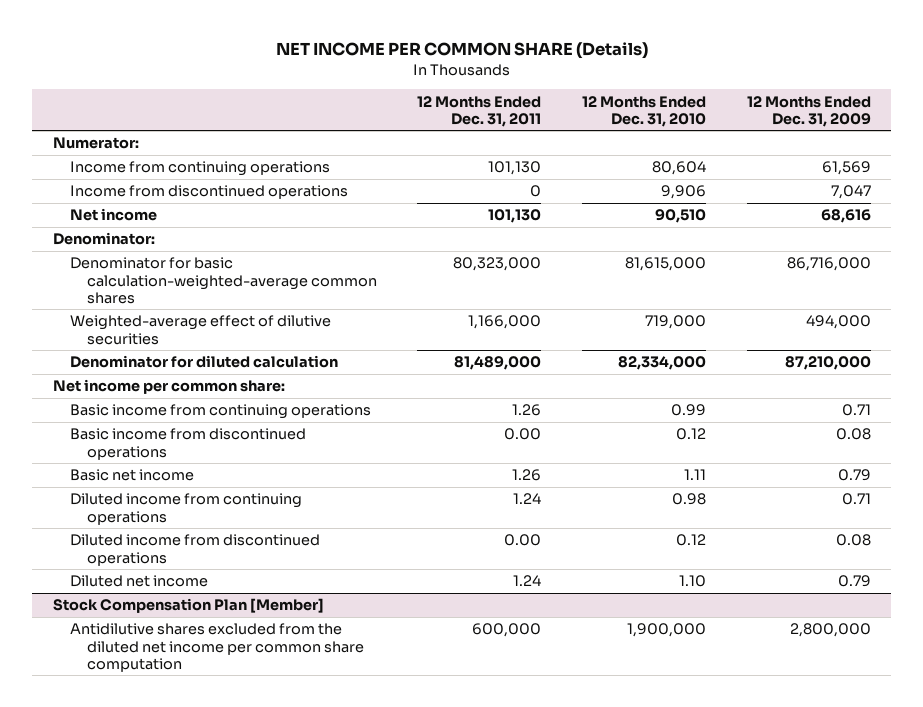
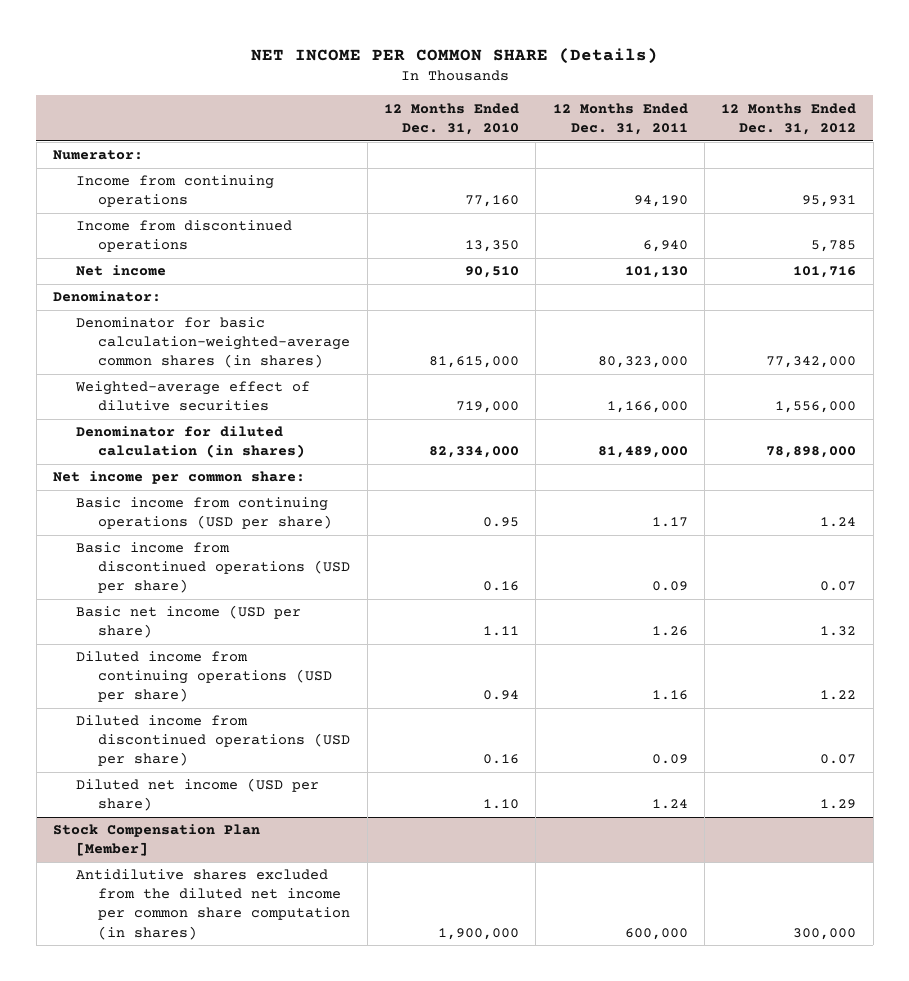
[746,95,871,127] 12 Months Ended Dec. 31, 2009 -> none
none -> [721,102,857,135] 12 Months Ended Dec. 31, 2012
[488,161,542,176] 101,130 -> [633,195,688,208] 94,190
[651,161,706,176] 80,604 -> [464,195,519,208] 77,160
[530,185,542,198] 0 -> [642,240,688,253] 6,940
[660,185,706,200] 9,906 -> [464,240,519,253] 13,350
[69,257,377,304] Denominator for basic calculation-weighted-average common shares -> [75,317,351,369] Denominator for basic calculation-weighted-average common shares (in shares)
[69,355,338,369] Denominator for diluted calculation -> [75,426,306,459] Denominator for diluted calculation (in shares)
[69,404,371,420] Basic income from continuing operations -> [75,497,333,530] Basic income from continuing operations (USD per share)
[512,404,542,417] 1.26 -> [651,517,688,528] 1.17
[670,404,706,417] 0.99 -> [482,517,519,528] 0.95
[69,428,306,460] Basic income from discontinued operations -> [75,542,351,594] Basic income from discontinued operations (USD per share)
[504,428,542,441] 0.00 -> [651,581,688,592] 0.09
[675,428,706,441] 0.12 -> [482,581,519,592] 0.16
[69,469,194,482] Basic net income -> [75,605,301,639] Basic net income (USD per share)
[69,493,302,525] Diluted income from continuing operations -> [75,651,333,703] Diluted income from continuing operations (USD per share)
[513,493,542,505] 1.24 -> [651,690,688,701] 1.16
[671,493,706,506] 0.98 -> [482,690,519,701] 0.94
[69,534,320,566] Diluted income from discontinued operations -> [75,715,351,767] Diluted income from discontinued operations (USD per share)
[504,534,542,547] 0.00 -> [651,754,688,765] 0.09
[675,534,706,547] 0.12 -> [482,754,519,765] 0.16
[69,575,208,588] Diluted net income -> [75,778,319,812] Diluted net income (USD per share)
[69,623,364,672] Antidilutive shares excluded from the diluted net income per common share computation -> [75,869,351,940] Antidilutive shares excluded from the diluted net income per common share computation (in shares)

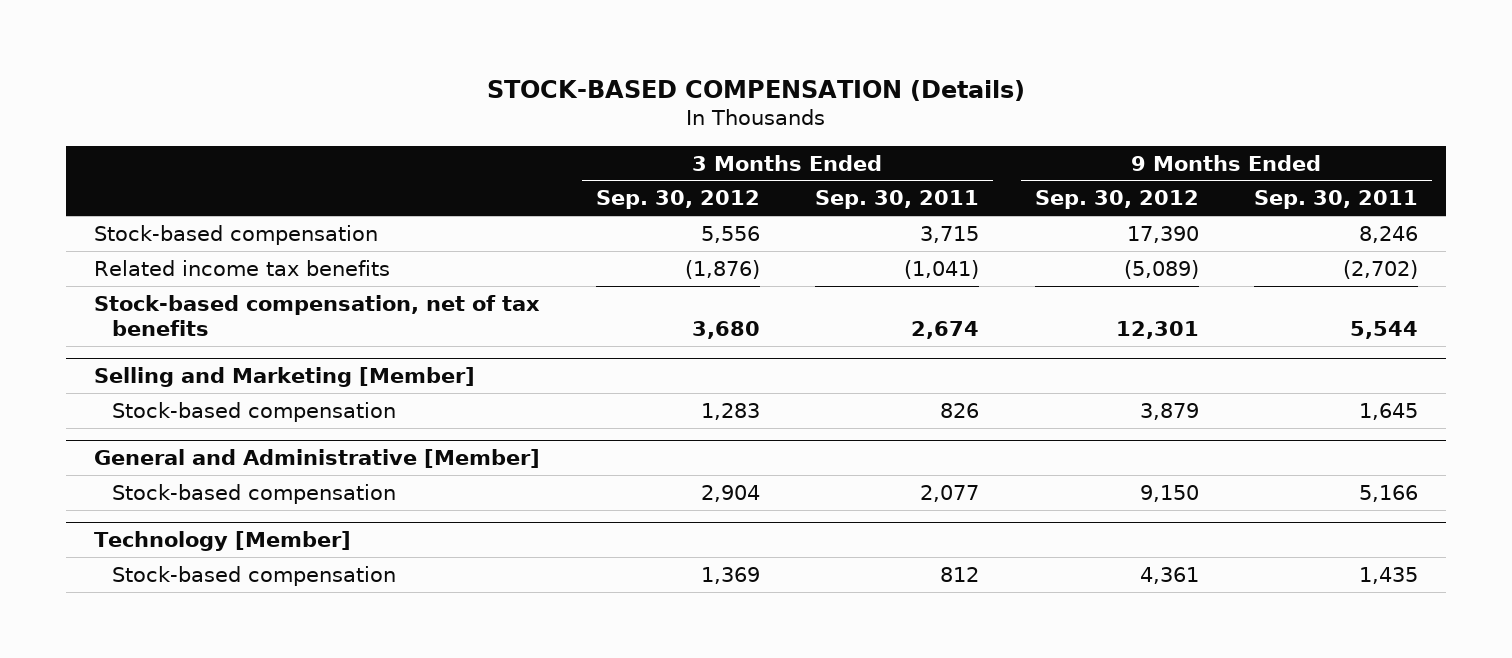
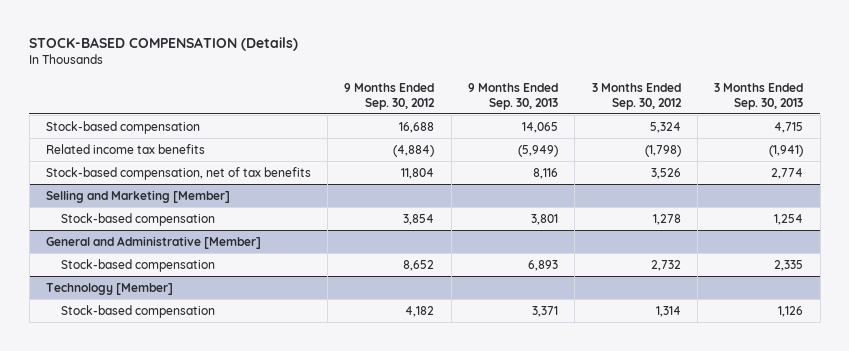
[815,190,980,210] Sep. 30, 2011 -> none
[1254,190,1419,210] Sep. 30, 2011 -> none
none -> [468,82,559,110] 9 Months Ended Sep. 30, 2013
none -> [714,82,804,110] 3 Months Ended Sep. 30, 2013
[700,225,760,243] 5,556 -> [649,121,681,133] 5,324
[1126,225,1199,243] 17,390 -> [399,121,435,133] 16,688
[684,259,760,279] (1,876) -> [644,144,681,157] (1,798)
[1123,259,1199,279] (5,089) -> [393,144,435,157] (4,884)
[691,320,760,339] 3,680 -> [650,167,681,179] 3,526
[1115,320,1199,339] 12,301 -> [401,167,435,179] 11,804
[700,402,760,420] 1,283 -> [652,213,681,225] 1,278
[1139,402,1199,420] 3,879 -> [403,213,435,225] 3,854
[700,484,760,502] 2,904 -> [650,259,681,271] 2,732
[1139,484,1199,502] 9,150 -> [403,259,435,271] 8,652
[700,566,760,584] 1,369 -> [655,305,681,317] 1,314
[1139,566,1199,584] 4,361 -> [405,305,435,317] 4,182

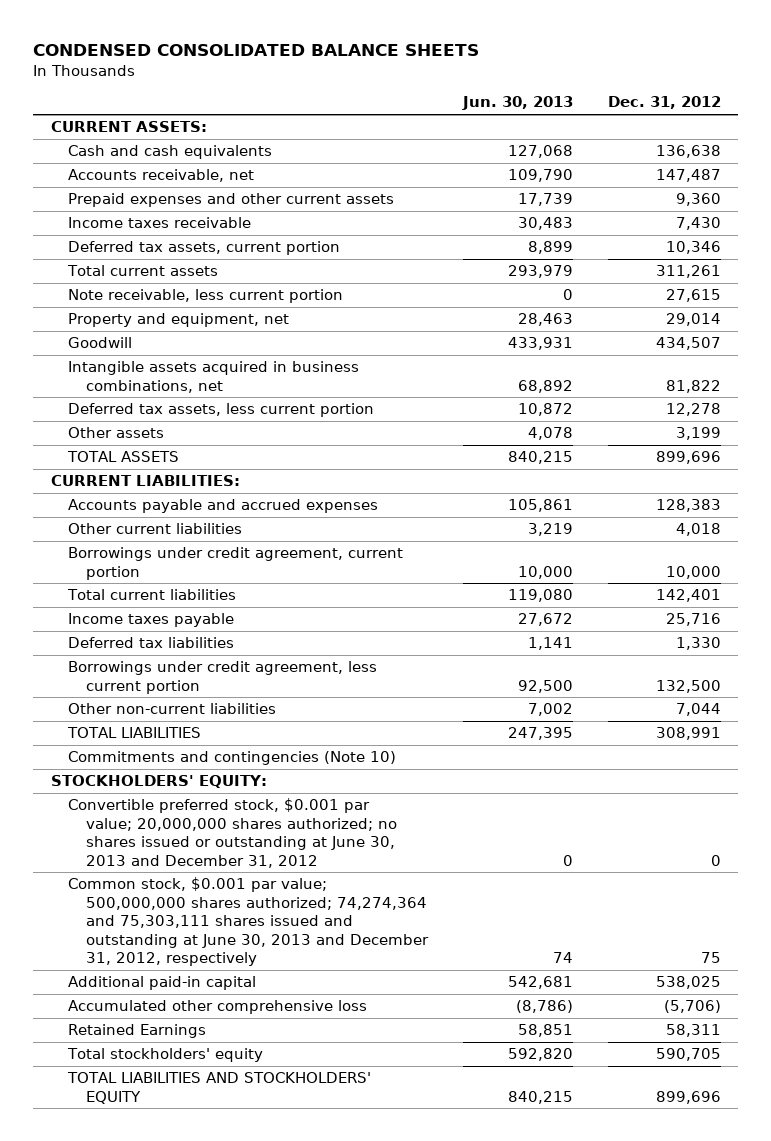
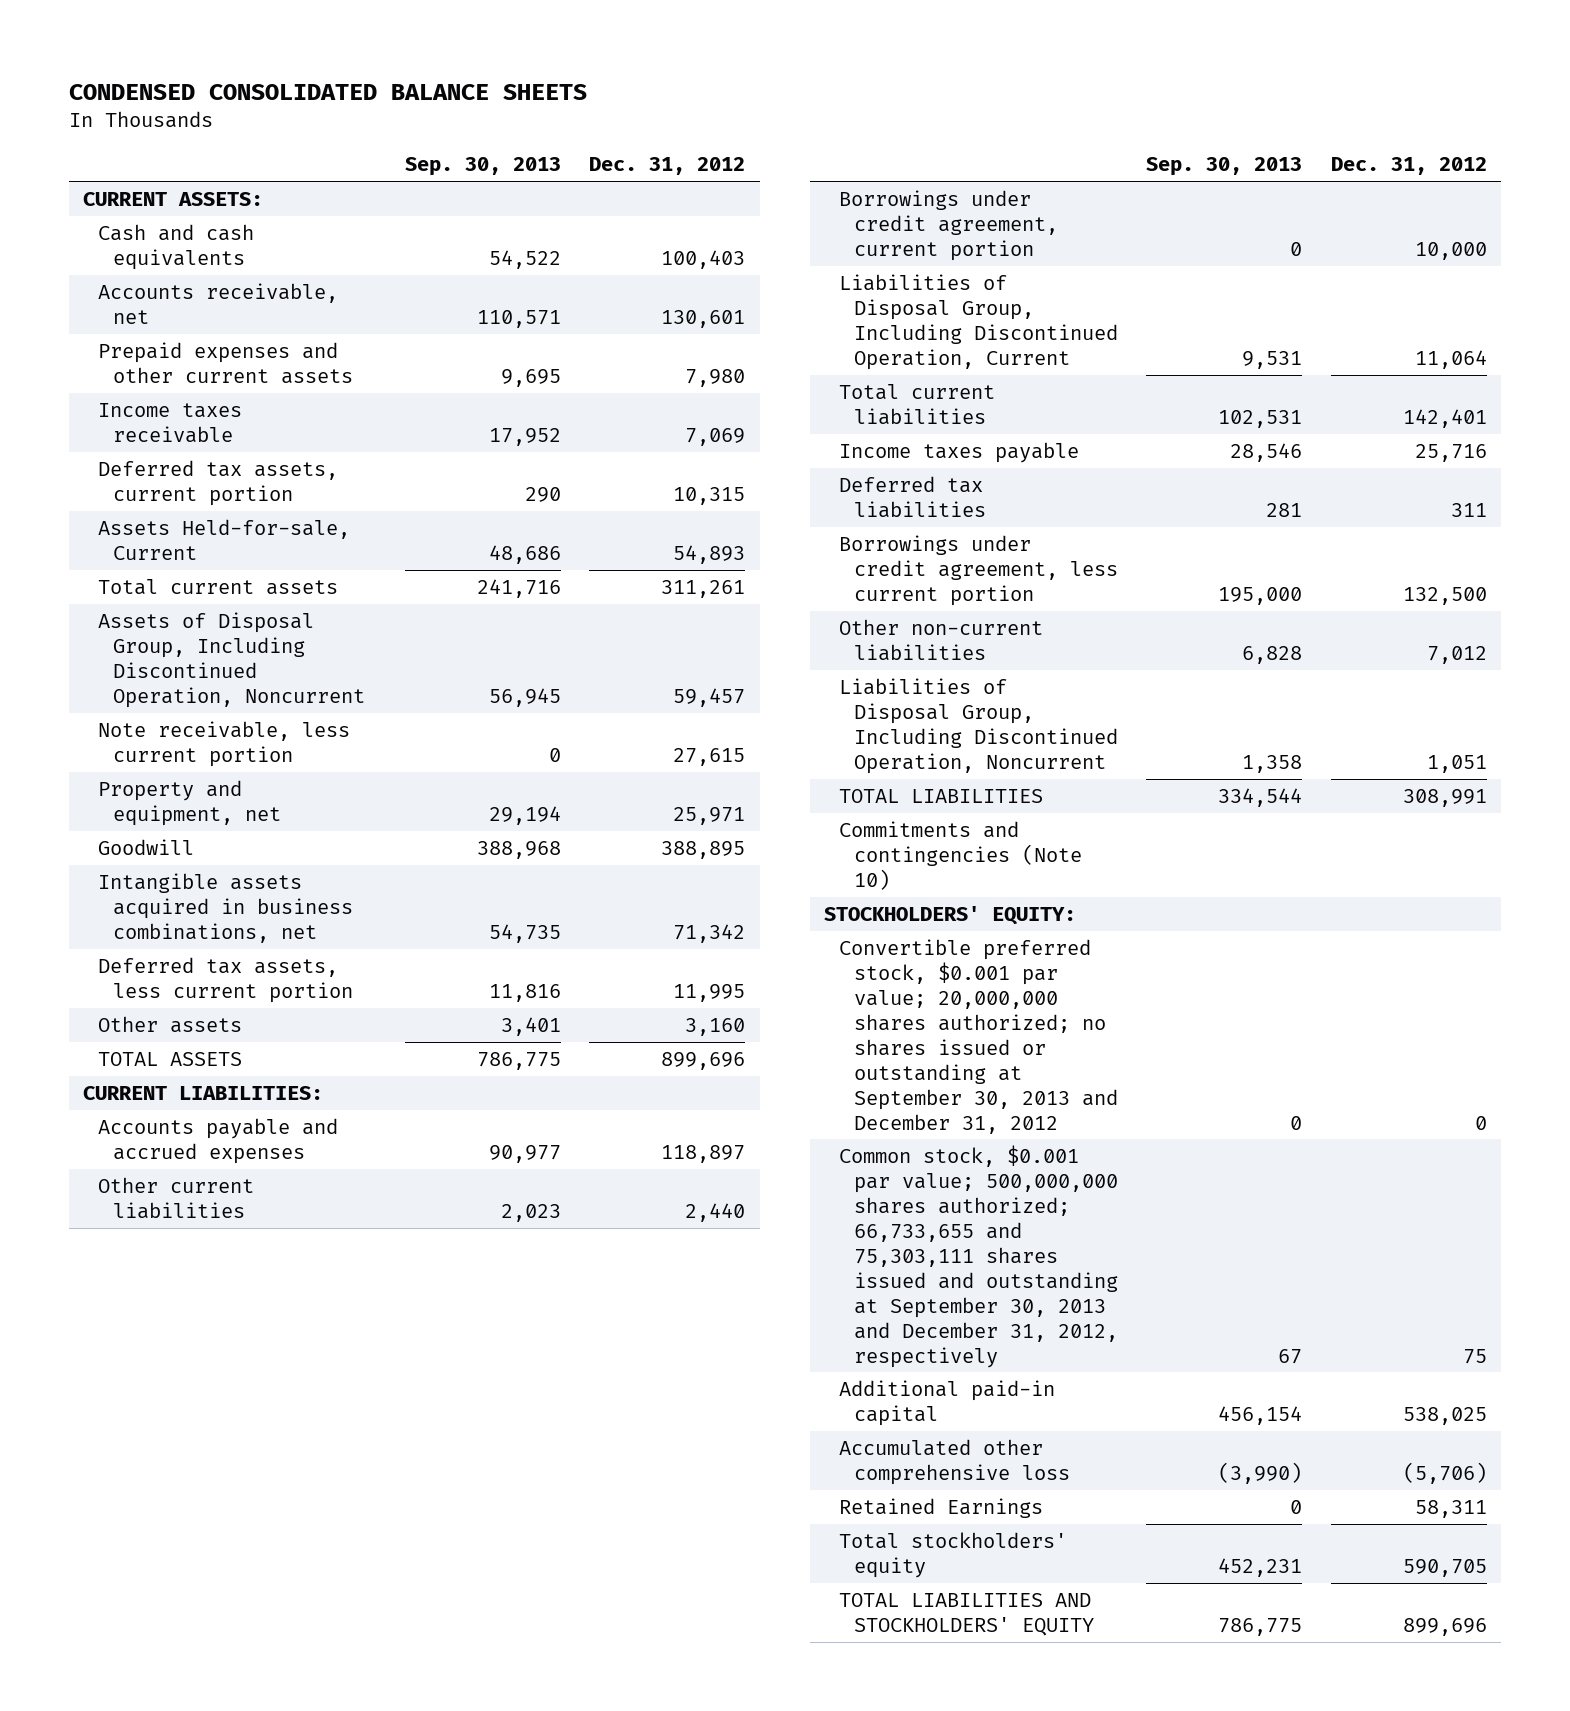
[461,96,573,111] Jun. 30, 2013 -> none
none -> [405,157,562,177] Sep. 30, 2013
[655,145,721,159] 136,638 -> [661,249,746,269] 100,403
[655,169,721,183] 147,487 -> [661,309,746,328] 130,601
[675,193,721,207] 9,360 -> [685,368,746,387] 7,980
[675,217,721,231] 7,430 -> [685,427,746,446] 7,069
[665,241,721,255] 10,346 -> [673,486,746,505] 10,315
none -> [97,518,350,560] Assets Held-for-sale, Current
none -> [97,611,366,708] Assets of Disposal Group, Including Discontinued Operation, Noncurrent
[665,313,721,327] 29,014 -> [673,806,746,825] 25,971
[655,337,721,351] 434,507 -> [661,840,746,859] 388,895
[665,379,721,393] 81,822 -> [673,923,746,943] 71,342
[665,403,721,417] 12,278 -> [673,983,746,1002] 11,995
[675,427,721,441] 3,199 -> [685,1017,746,1036] 3,160
[655,499,721,513] 128,383 -> [661,1144,746,1163] 118,897
[675,523,721,537] 4,018 -> [685,1202,746,1222] 2,440
none -> [839,273,1119,370] Liabilities of Disposal Group, Including Discontinued Operation, Current
[675,637,721,651] 1,330 -> [1450,502,1487,517] 311
[675,703,721,717] 7,044 -> [1426,645,1487,664] 7,012
none -> [839,677,1119,774] Liabilities of Disposal Group, Including Discontinued Operation, Noncurrent
[68,798,398,868] Convertible preferred stock, $0.001 par value; 20,000,000 shares authorized; no shares issued or outstanding at June 30, 2013 and December 31, 2012 -> [839,938,1119,1134] Convertible preferred stock, $0.001 par value; 20,000,000 shares authorized; no shares issued or outstanding at September 30, 2013 and December 31, 2012
[68,877,430,967] Common stock, $0.001 par value; 500,000,000 shares authorized; 74,274,364 and 75,303,111 shares issued and outstanding at June 30, 2013 and December 31, 2012, respectively -> [839,1144,1119,1368] Common stock, $0.001 par value; 500,000,000 shares authorized; 66,733,655 and 75,303,111 shares issued and outstanding at September 30, 2013 and December 31, 2012, respectively

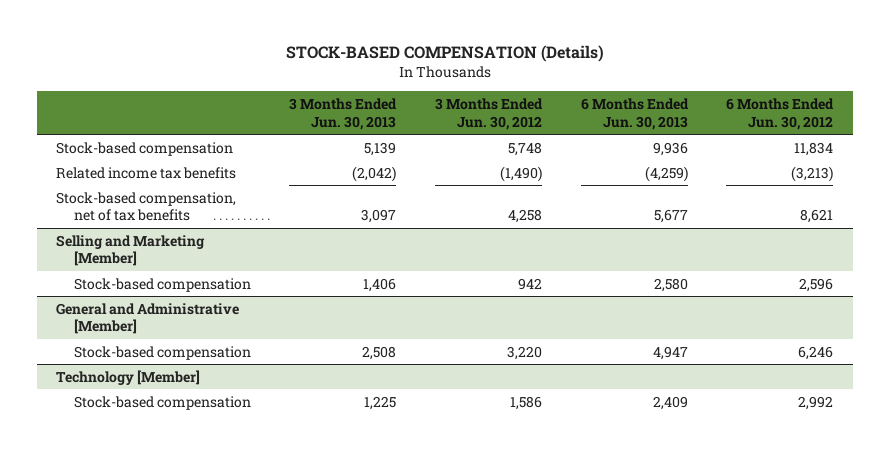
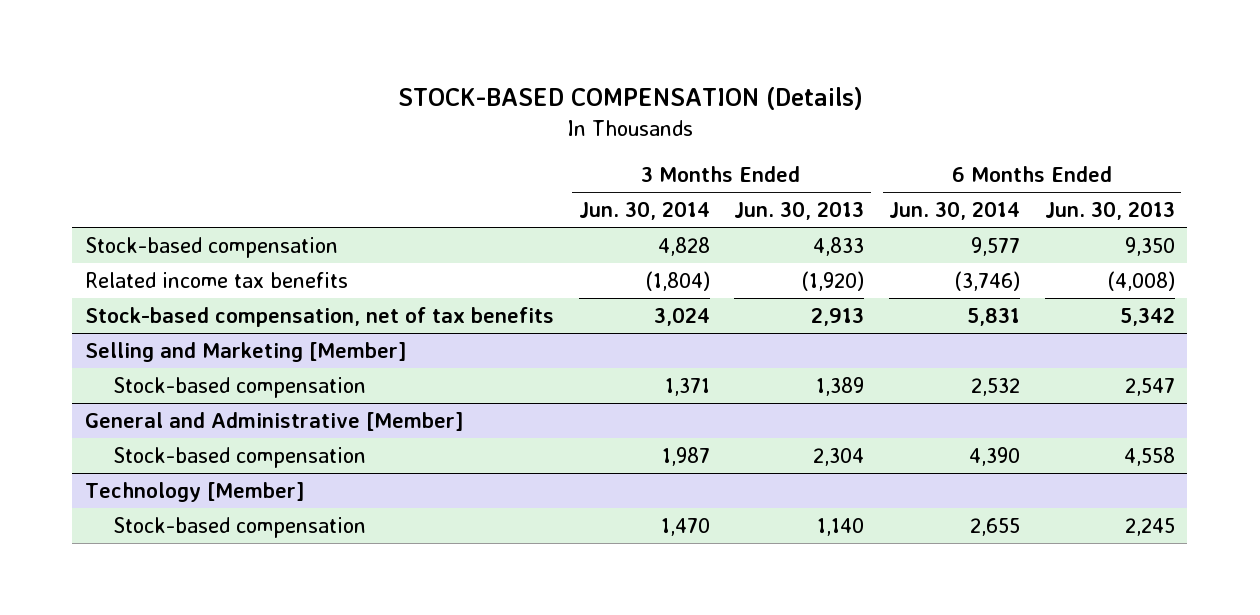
[435,97,544,130] 3 Months Ended Jun. 30, 2012 -> none
[726,97,835,130] 6 Months Ended Jun. 30, 2012 -> none
none -> [578,201,710,221] Jun. 30, 2014
none -> [889,201,1021,221] Jun. 30, 2014
[364,141,397,156] 5,139 -> [813,236,865,256] 4,833
[652,141,688,156] 9,936 -> [1124,236,1175,256] 9,350
[352,165,397,182] (2,042) -> [801,270,865,291] (1,920)
[644,165,688,182] (4,259) -> [1106,270,1175,291] (4,008)
[361,209,397,224] 3,097 -> [811,307,865,326] 2,913
[653,209,688,224] 5,677 -> [1119,307,1175,326] 5,342
[363,277,397,292] 1,406 -> [816,376,865,396] 1,389
[653,277,688,292] 2,580 -> [1124,377,1175,396] 2,547
[362,345,397,360] 2,508 -> [813,447,865,466] 2,304
[652,345,688,360] 4,947 -> [1123,446,1175,466] 4,558
[364,395,397,410] 1,225 -> [817,517,865,536] 1,140
[652,395,688,410] 2,409 -> [1124,517,1175,536] 2,245

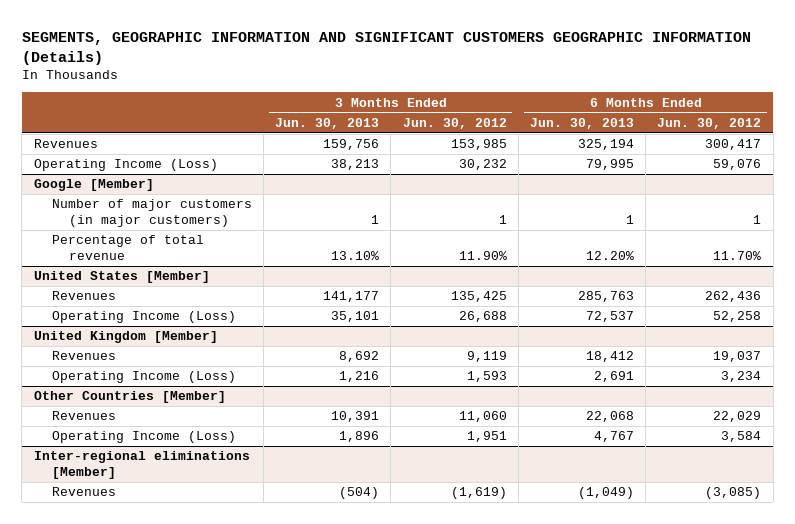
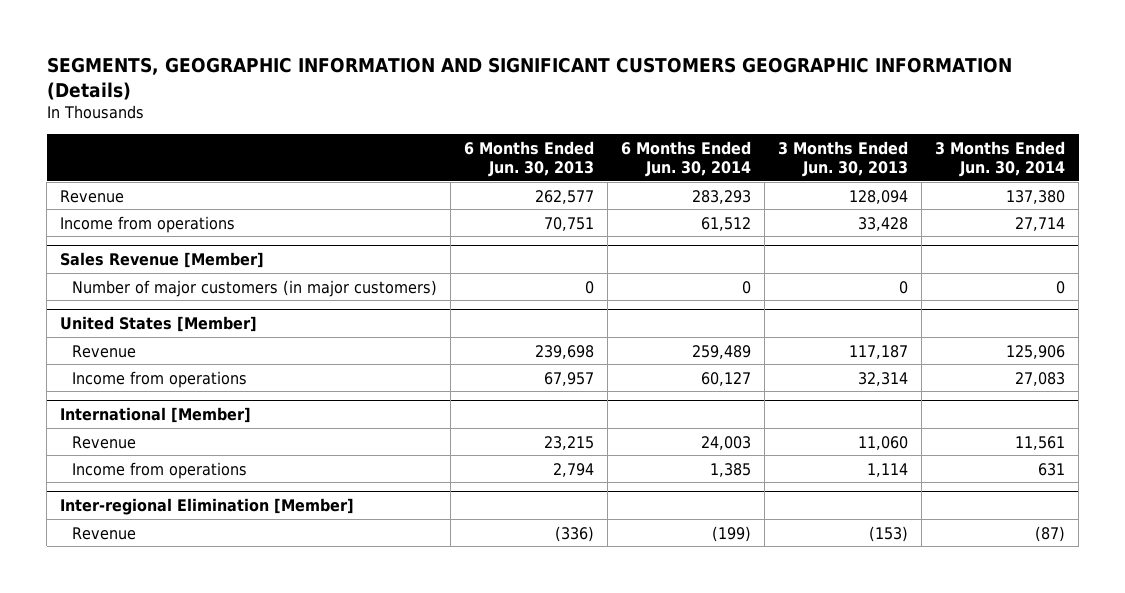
[402,117,507,129] Jun. 30, 2012 -> none
[657,117,762,129] Jun. 30, 2012 -> none
none -> [620,140,751,177] 6 Months Ended Jun. 30, 2014
none -> [935,140,1066,177] 3 Months Ended Jun. 30, 2014
[33,139,98,149] Revenues -> none
[33,179,154,192] Google [Member] -> none
[51,235,204,261] Percentage of total revenue -> none
none -> [60,189,125,203] Revenue
[33,159,218,172] Operating Income (Loss) -> [60,215,236,233] Income from operations
[331,159,380,171] 38,213 -> [858,216,909,231] 33,428
[585,159,634,171] 79,995 -> [543,216,594,231] 70,751
none -> [60,252,265,269] Sales Revenue [Member]
[371,215,380,225] 1 -> [899,280,909,294] 0
[625,215,634,225] 1 -> [584,280,594,294] 0
[51,291,116,301] Revenues -> none
[33,331,218,344] United Kingdom [Member] -> none
[51,351,116,361] Revenues -> none
[33,391,226,404] Other Countries [Member] -> none
[51,411,116,421] Revenues -> none
[51,431,236,444] Operating Income (Loss) -> none
[51,487,116,497] Revenues -> none
none -> [71,344,136,358] Revenue
[51,311,236,324] Operating Income (Loss) -> [71,370,247,388] Income from operations
[331,311,380,323] 35,101 -> [858,371,909,386] 32,314
[585,311,634,323] 72,537 -> [543,371,594,386] 67,957
none -> [60,407,252,424] International [Member]
none -> [71,435,136,449] Revenue
[51,371,236,384] Operating Income (Loss) -> [71,461,247,479] Income from operations
[339,371,380,383] 1,216 -> [867,462,909,477] 1,114
[593,371,634,383] 2,691 -> [552,462,594,477] 2,794
[33,451,250,480] Inter-regional eliminations [Member] -> [60,498,355,516] Inter-regional Elimination [Member]
none -> [71,526,136,540] Revenue

